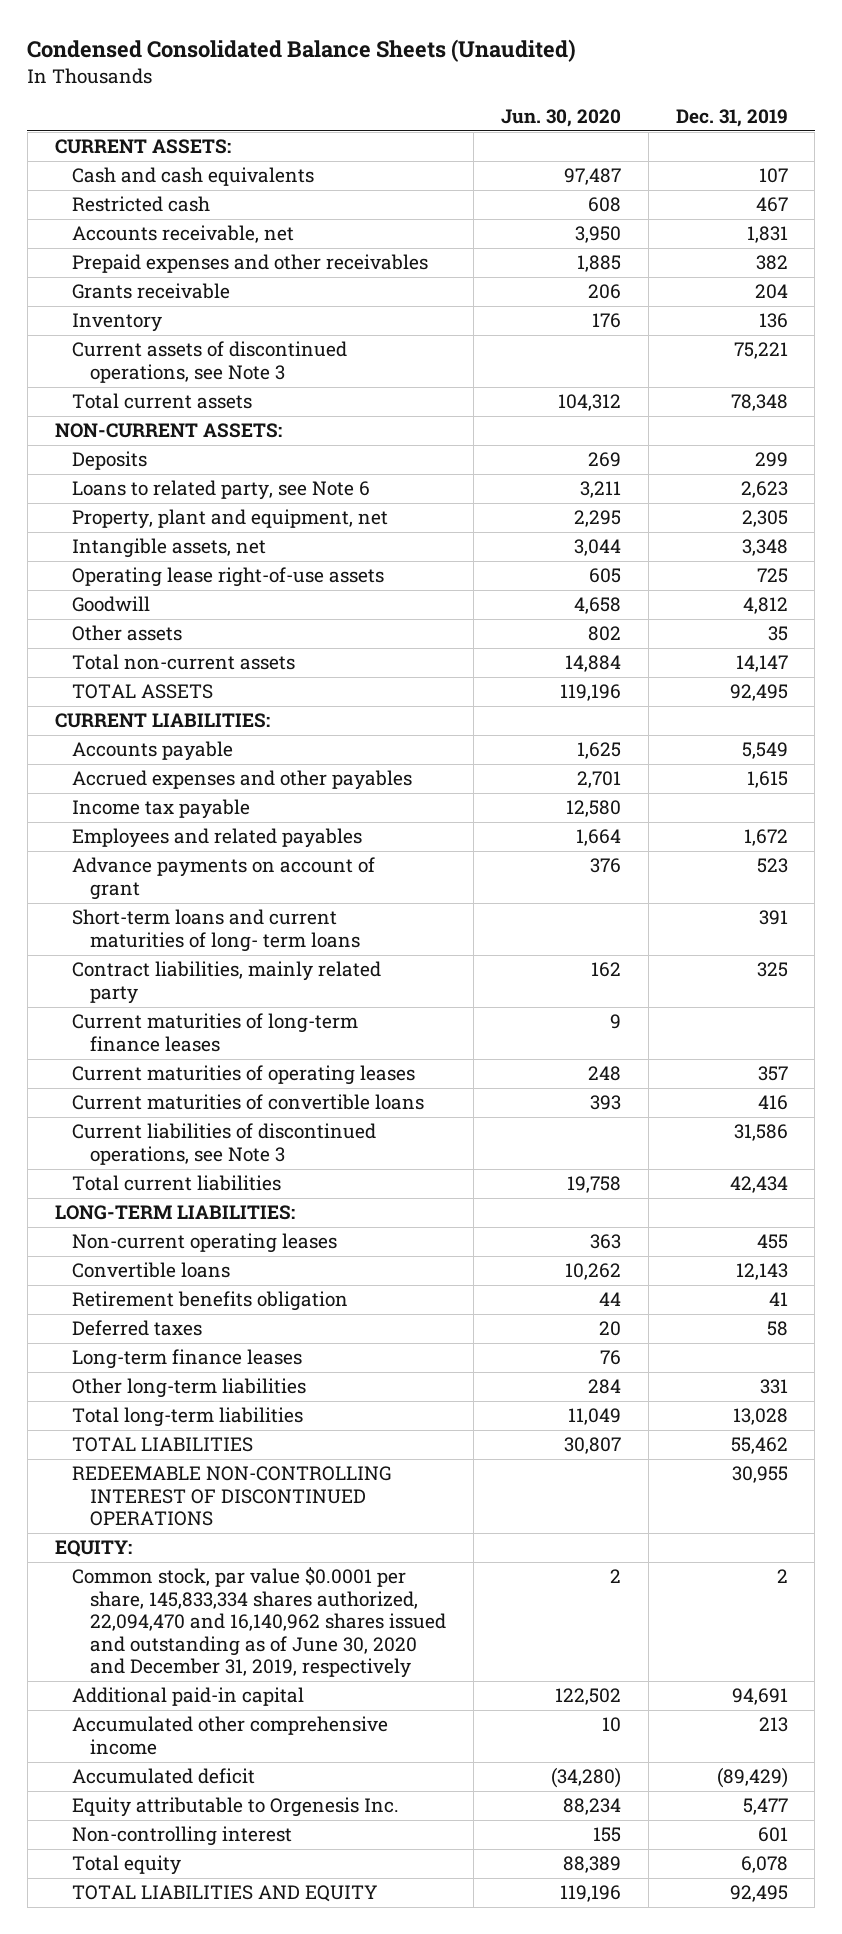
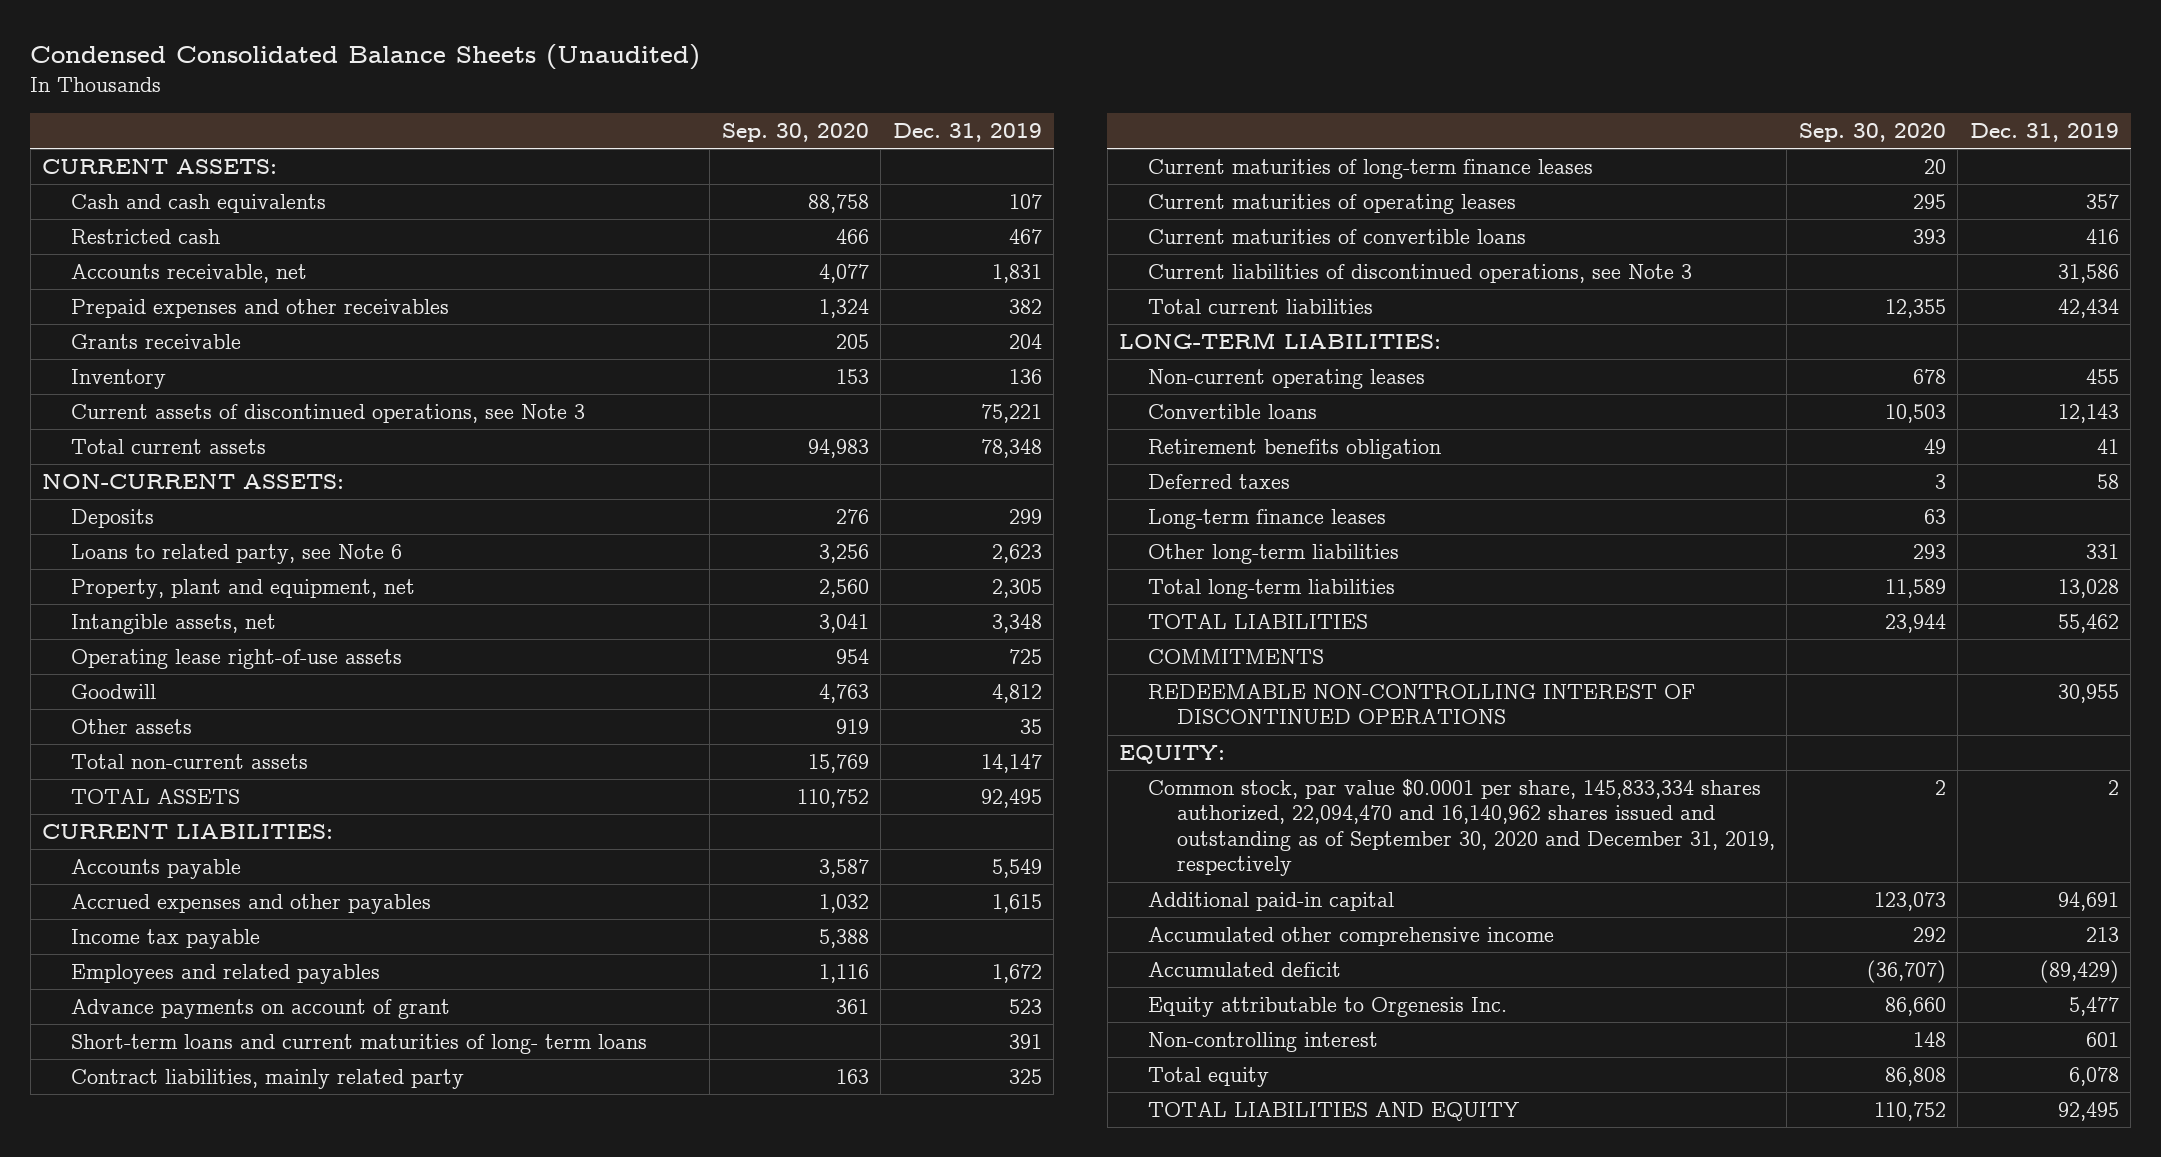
[500,109,621,128] Jun. 30, 2020 -> none
none -> [721,123,869,143] Sep. 30, 2020
none -> [1147,648,1324,664] COMMITMENTS
[72,1567,447,1679] Common stock, par value $0.0001 per share, 145,833,334 shares authorized, 22,094,470 and 16,140,962 shares issued and outstanding as of June 30, 2020 and December 31, 2019, respectively -> [1147,778,1775,877] Common stock, par value $0.0001 per share, 145,833,334 shares authorized, 22,094,470 and 16,140,962 shares issued and outstanding as of September 30, 2020 and December 31, 2019, respectively

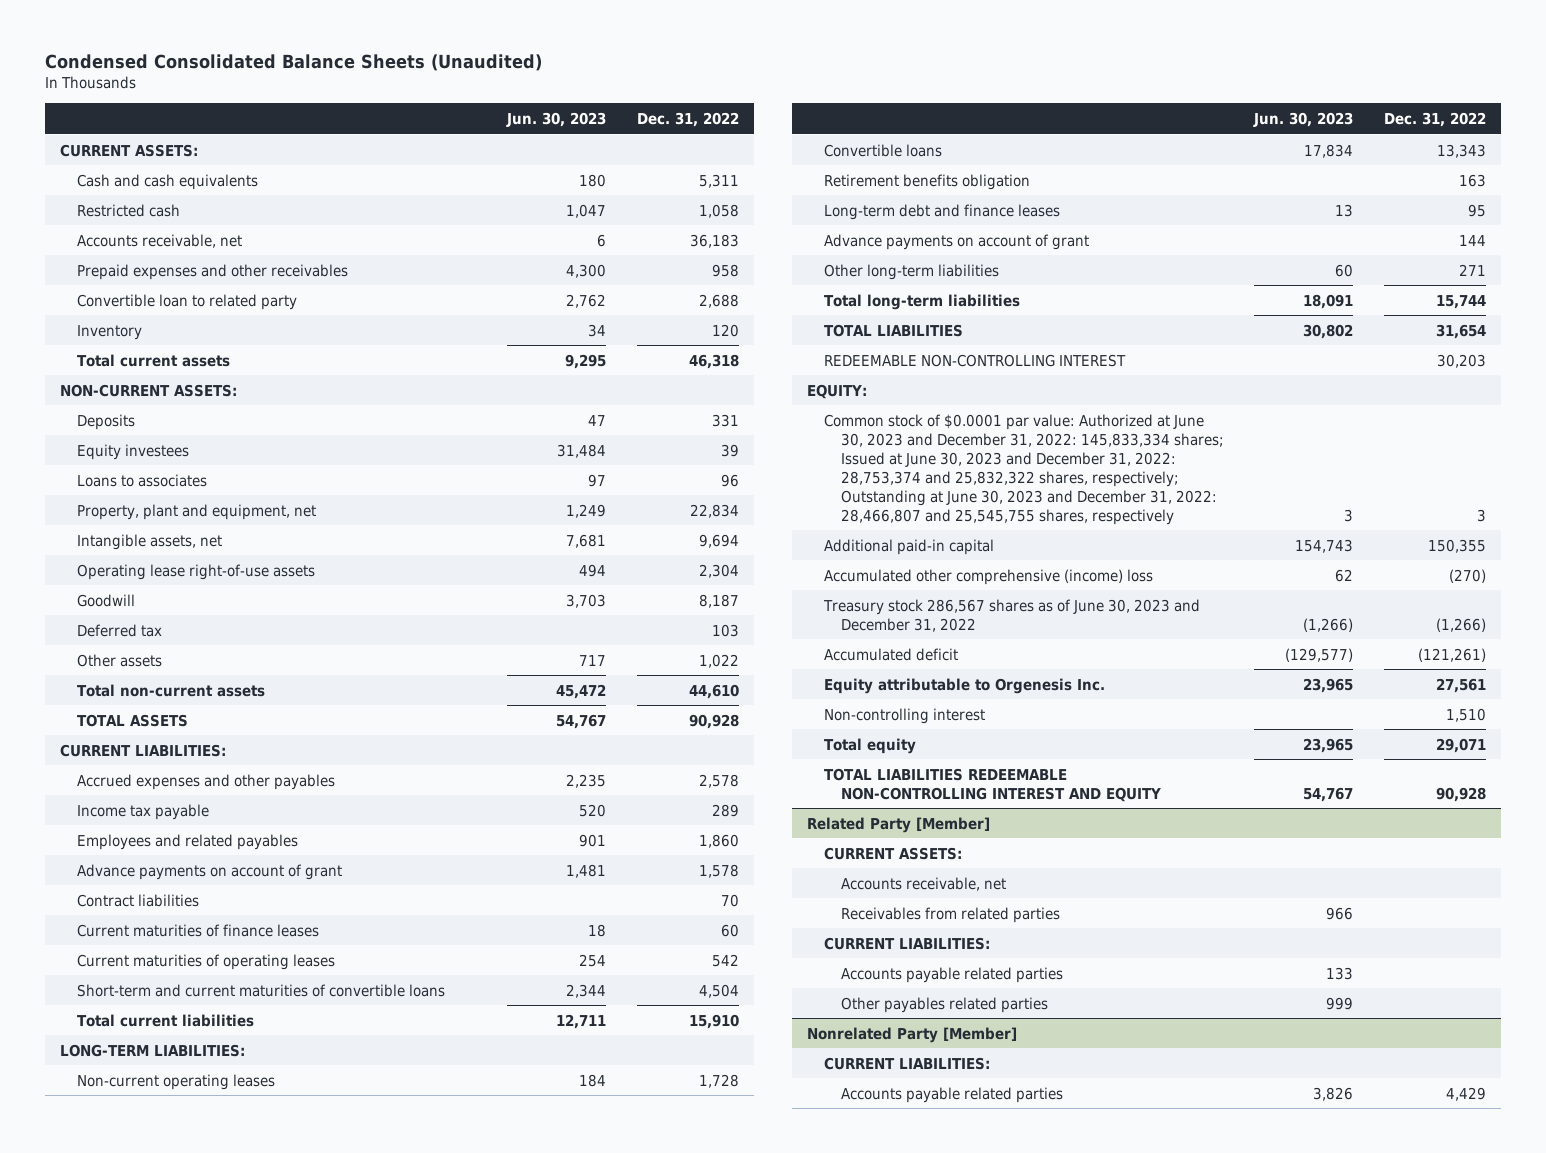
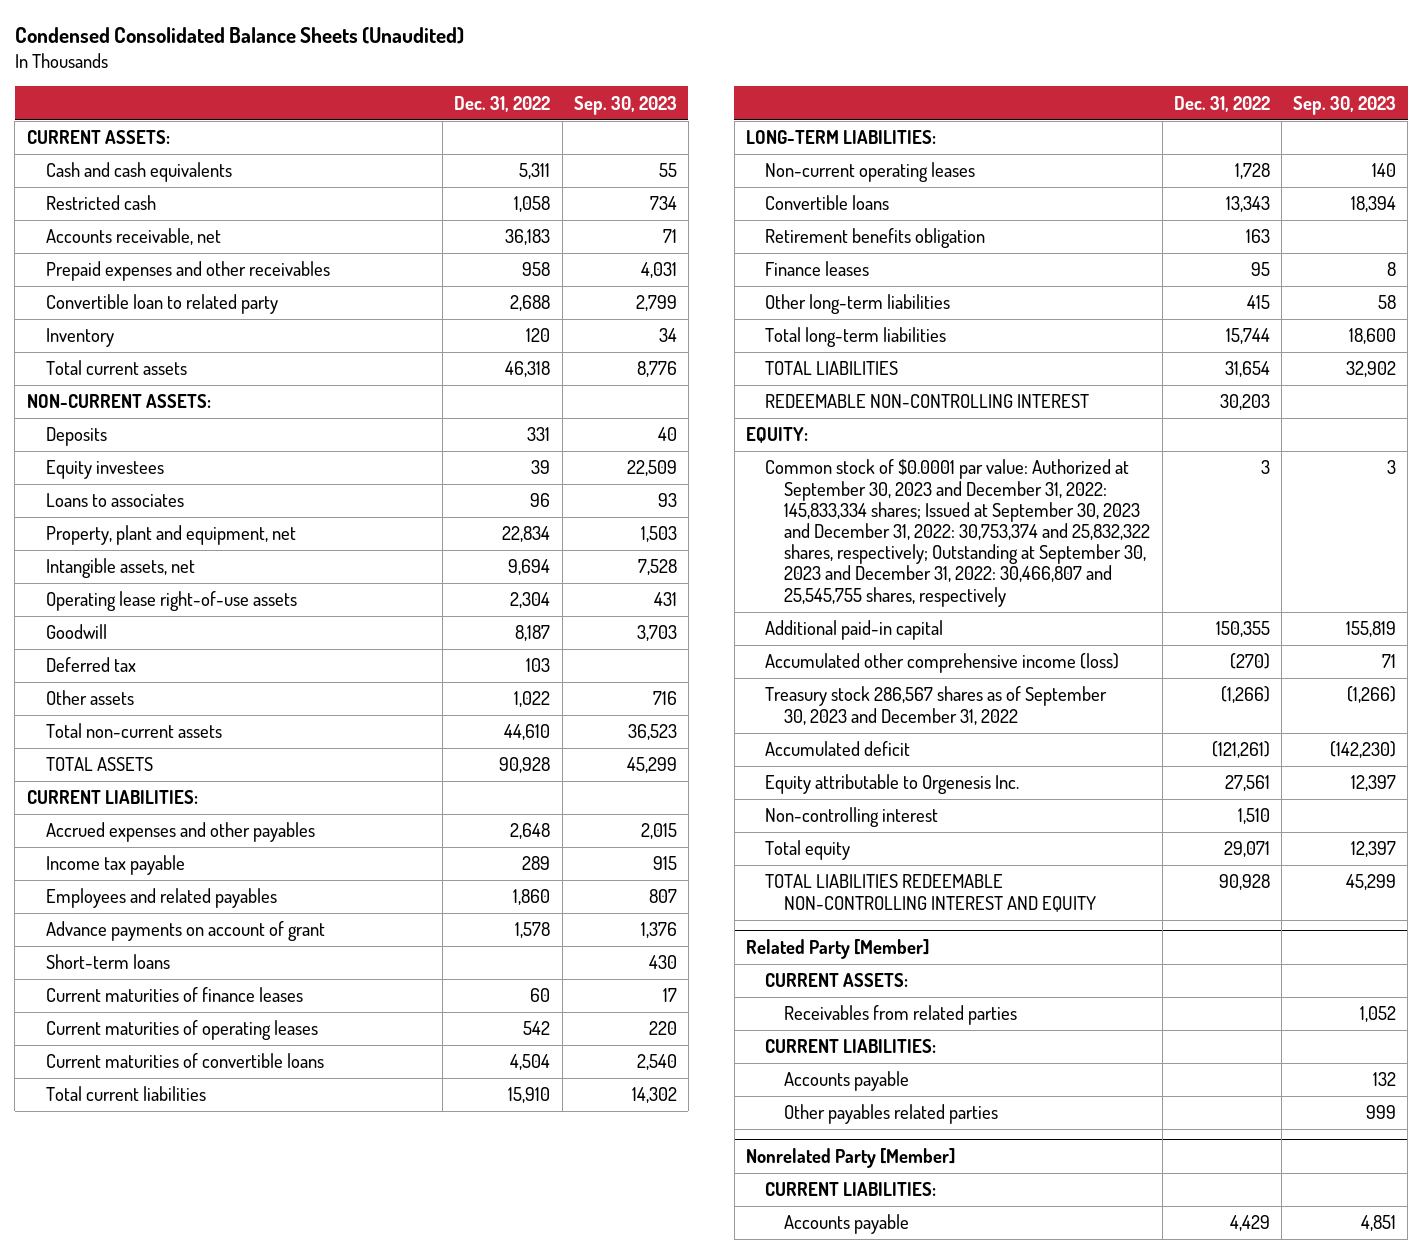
[506,111,607,127] Jun. 30, 2023 -> none
none -> [573,95,677,115] Sep. 30, 2023
[698,773,739,788] 2,578 -> [510,823,551,840] 2,648
[76,893,199,907] Contract liabilities -> none
none -> [45,954,170,970] Short-term loans
[76,983,445,997] Short-term and current maturities of convertible loans -> [45,1053,324,1069] Current maturities of convertible loans
[823,233,1089,250] Advance payments on account of grant -> none
[823,203,1060,220] Long-term debt and finance leases -> [765,261,870,277] Finance leases
[1458,263,1486,276] 271 -> [1246,295,1270,310] 415
[823,413,1225,525] Common stock of $0.0001 par value: Authorized at June 30, 2023 and December 31, 2022: 145,833,334 shares; Issued at June 30, 2023 and December 31, 2022: 28,753,374 and 25,832,322 shares, respectively; Outstanding at June 30, 2023 and December 31, 2022: 28,466,807 and 25,545,755 shares, respectively -> [765,459,1151,607] Common stock of $0.0001 par value: Authorized at September 30, 2023 and December 31, 2022: 145,833,334 shares; Issued at September 30, 2023 and December 31, 2022: 30,753,374 and 25,832,322 shares, respectively; Outstanding at September 30, 2023 and December 31, 2022: 30,466,807 and 25,545,755 shares, respectively
[823,568,1153,585] Accumulated other comprehensive (income) loss -> [765,653,1120,674] Accumulated other comprehensive income (loss)
[822,598,1200,632] Treasury stock 286,567 shares as of June 30, 2023 and December 31, 2022 -> [765,686,1108,725] Treasury stock 286,567 shares as of September 30, 2023 and December 31, 2022
[841,876,1007,891] Accounts receivable, net -> none
[841,966,1064,983] Accounts payable related parties -> [784,1071,910,1092] Accounts payable
[841,1086,1064,1103] Accounts payable related parties -> [784,1214,910,1235] Accounts payable

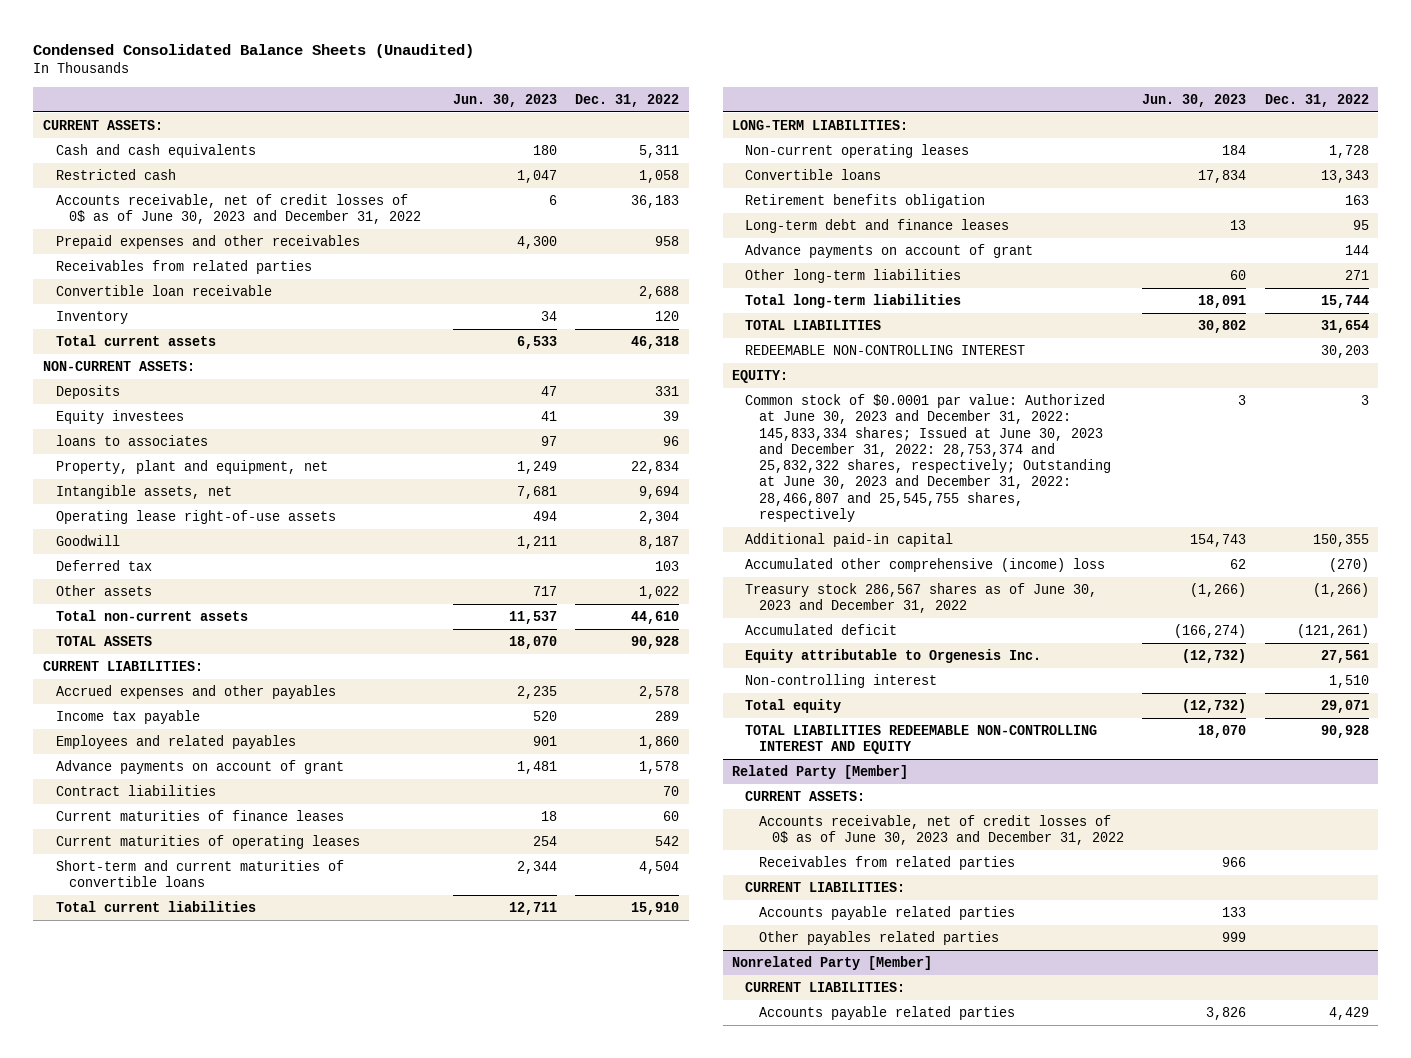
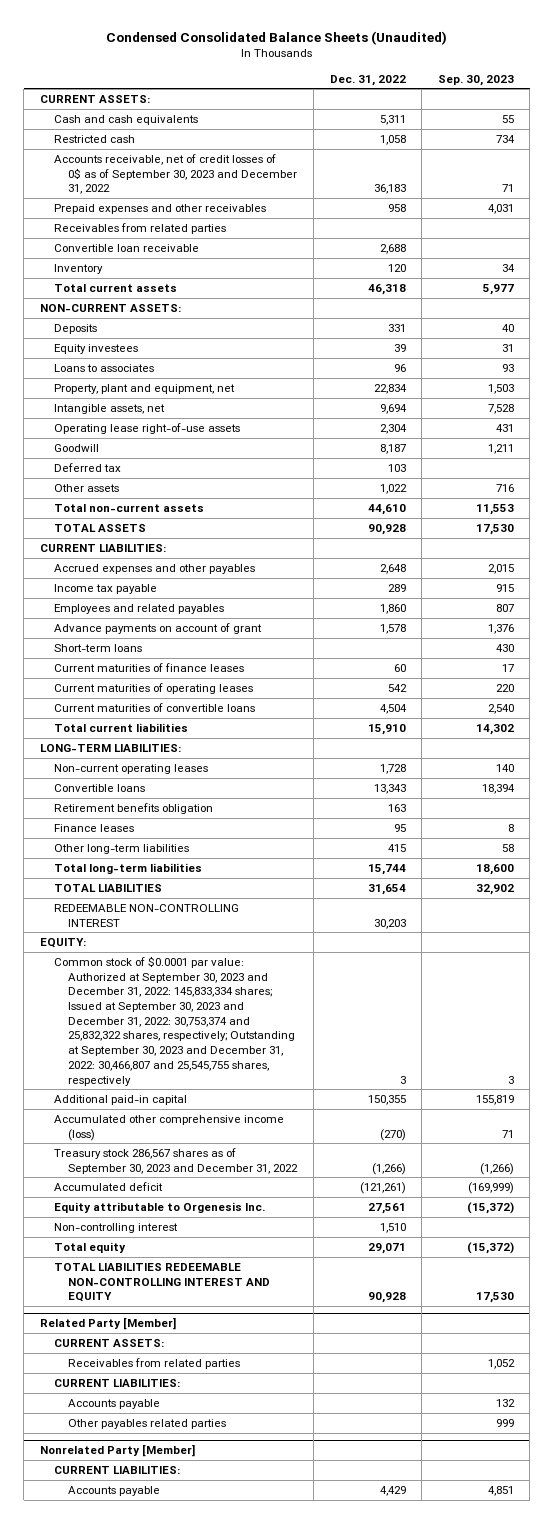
[452,93,557,107] Jun. 30, 2023 -> none
none -> [437,74,514,86] Sep. 30, 2023
[55,194,422,225] Accounts receivable, net of credit losses of 0$ as of June 30, 2023 and December 31, 2022 -> [54,153,298,195] Accounts receivable, net of credit losses of 0$ as of September 30, 2023 and December 31, 2022
[55,435,208,447] loans to associates -> [54,363,155,372] Loans to associates
[639,686,680,700] 2,578 -> [379,563,406,574] 2,648
[55,785,216,797] Contract liabilities -> none
none -> [54,643,143,652] Short-term loans
[55,860,344,888] Short-term and current maturities of convertible loans -> [54,702,256,712] Current maturities of convertible loans
[745,244,1034,259] Advance payments on account of grant -> none
[745,219,1010,234] Long-term debt and finance leases -> [54,823,135,832] Finance leases
[1344,270,1369,281] 271 -> [387,843,406,852] 415
[745,394,1111,522] Common stock of $0.0001 par value: Authorized at June 30, 2023 and December 31, 2022: 145,833,334 shares; Issued at June 30, 2023 and December 31, 2022: 28,753,374 and 25,832,322 shares, respectively; Outstanding at June 30, 2023 and December 31, 2022: 28,466,807 and 25,545,755 shares, respectively -> [54,955,296,1086] Common stock of $0.0001 par value: Authorized at September 30, 2023 and December 31, 2022: 145,833,334 shares; Issued at September 30, 2023 and December 31, 2022: 30,753,374 and 25,832,322 shares, respectively; Outstanding at September 30, 2023 and December 31, 2022: 30,466,807 and 25,545,755 shares, respectively
[745,558,1106,573] Accumulated other comprehensive (income) loss -> [54,1114,285,1141] Accumulated other comprehensive income (loss)
[745,583,1098,614] Treasury stock 286,567 shares as of June 30, 2023 and December 31, 2022 -> [54,1147,299,1174] Treasury stock 286,567 shares as of September 30, 2023 and December 31, 2022
[758,815,1124,846] Accounts receivable, net of credit losses of 0$ as of June 30, 2023 and December 31, 2022 -> none
[758,906,1015,921] Accounts payable related parties -> [68,1398,161,1409] Accounts payable
[758,1006,1015,1021] Accounts payable related parties -> [68,1485,161,1496] Accounts payable

